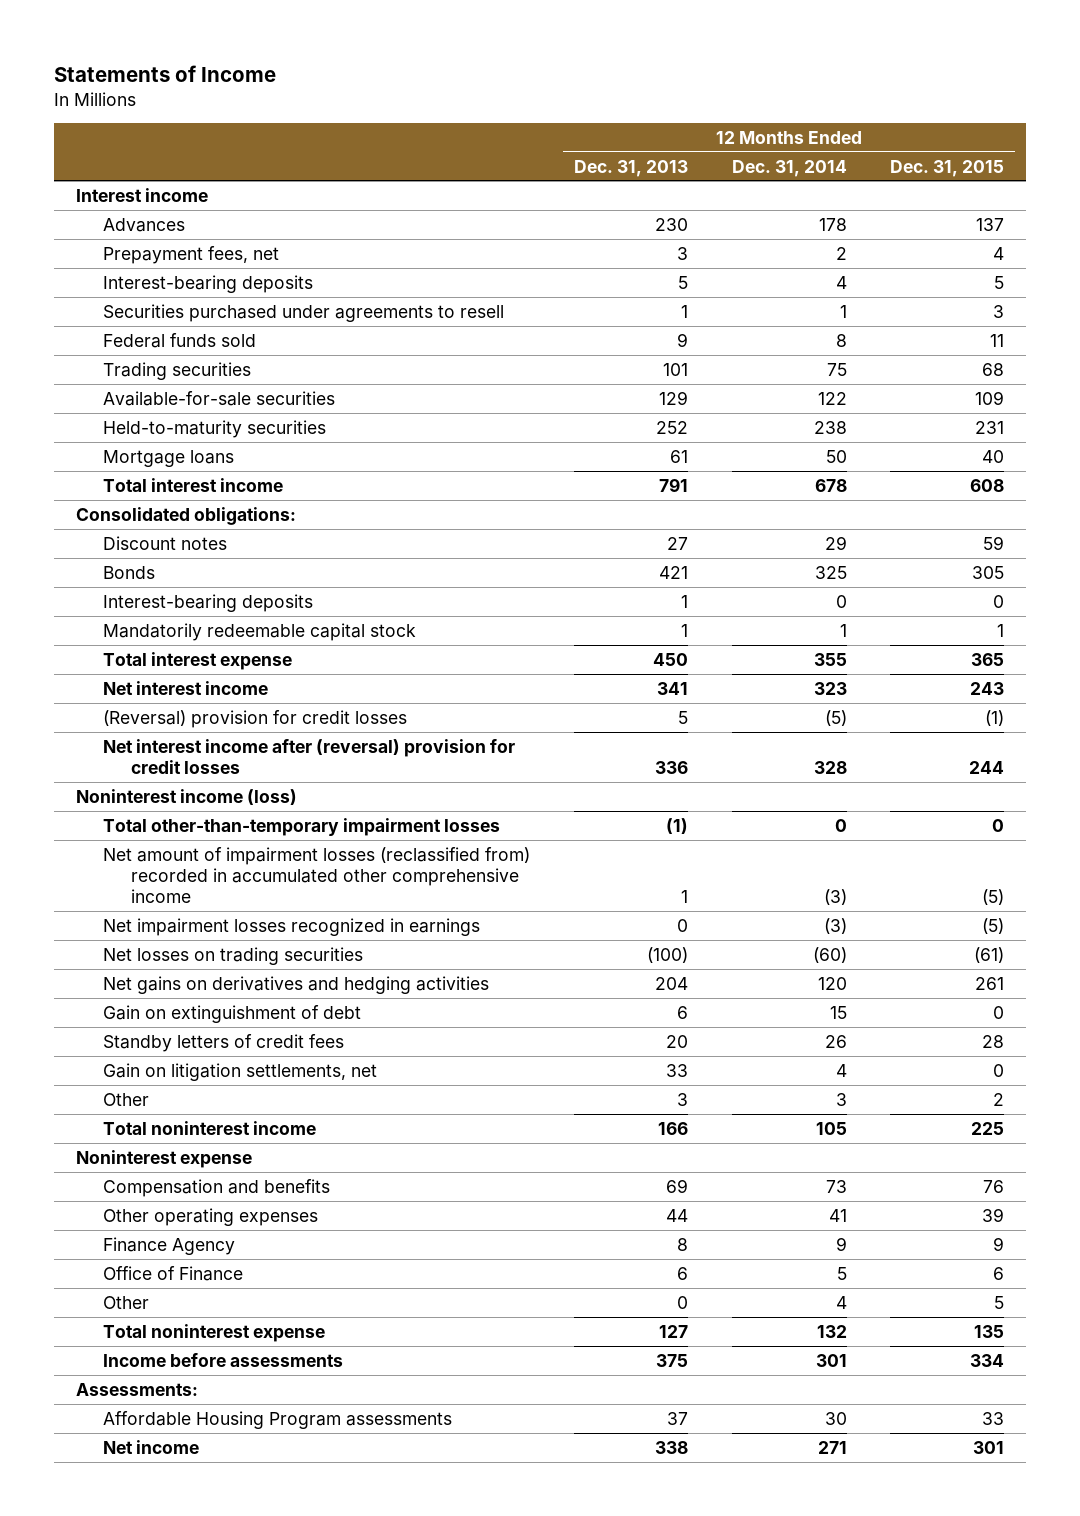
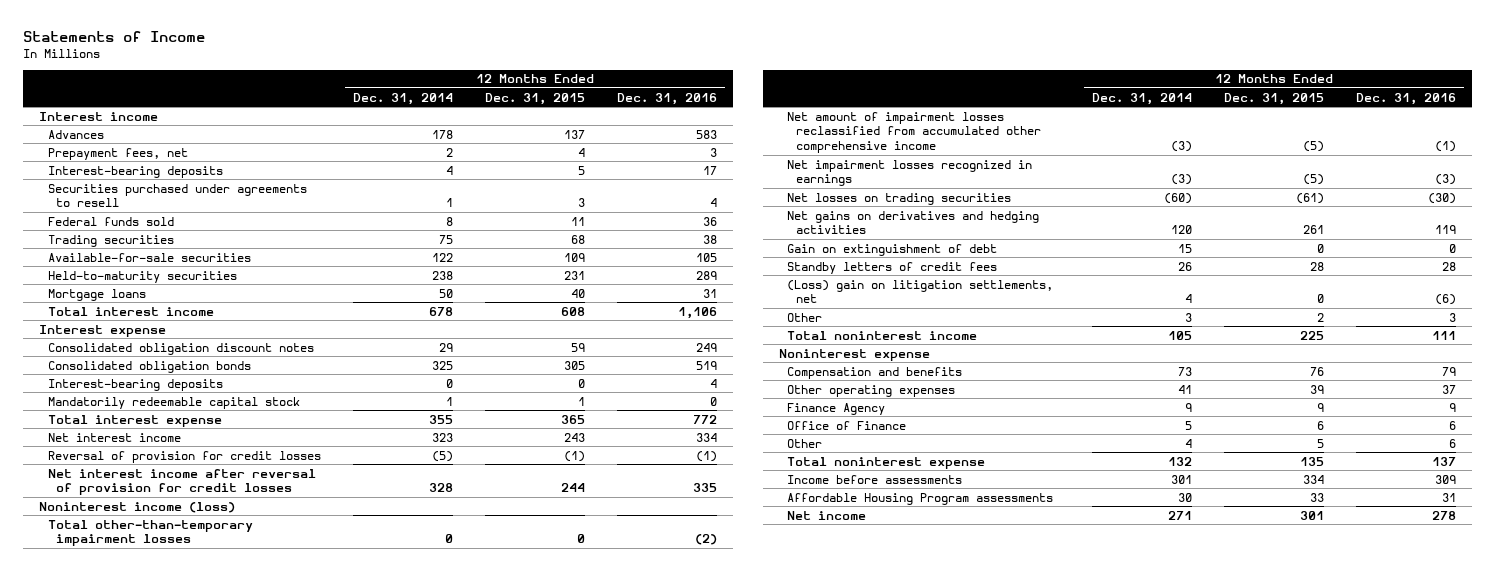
[573,159,688,177] Dec. 31, 2013 -> none
none -> [616,92,717,105] Dec. 31, 2016
[75,506,296,525] Consolidated obligations: -> none
none -> [39,324,167,337] Interest expense
[103,535,228,550] Discount notes -> [47,342,314,355] Consolidated obligation discount notes
[103,565,156,579] Bonds -> [47,360,251,373] Consolidated obligation bonds
[103,709,408,728] (Reversal) provision for credit losses -> [47,450,321,463] Reversal of provision for credit losses
[103,738,516,774] Net interest income after (reversal) provision for credit losses -> [47,468,316,496] Net interest income after reversal of provision for credit losses
[103,846,531,904] Net amount of impairment losses (reclassified from) recorded in accumulated other comprehensive income -> [787,111,1041,154] Net amount of impairment losses reclassified from accumulated other comprehensive income
[103,1062,378,1081] Gain on litigation settlements, net -> [787,279,1054,304] (Loss) gain on litigation settlements, net
[75,1382,198,1396] Assessments: -> none

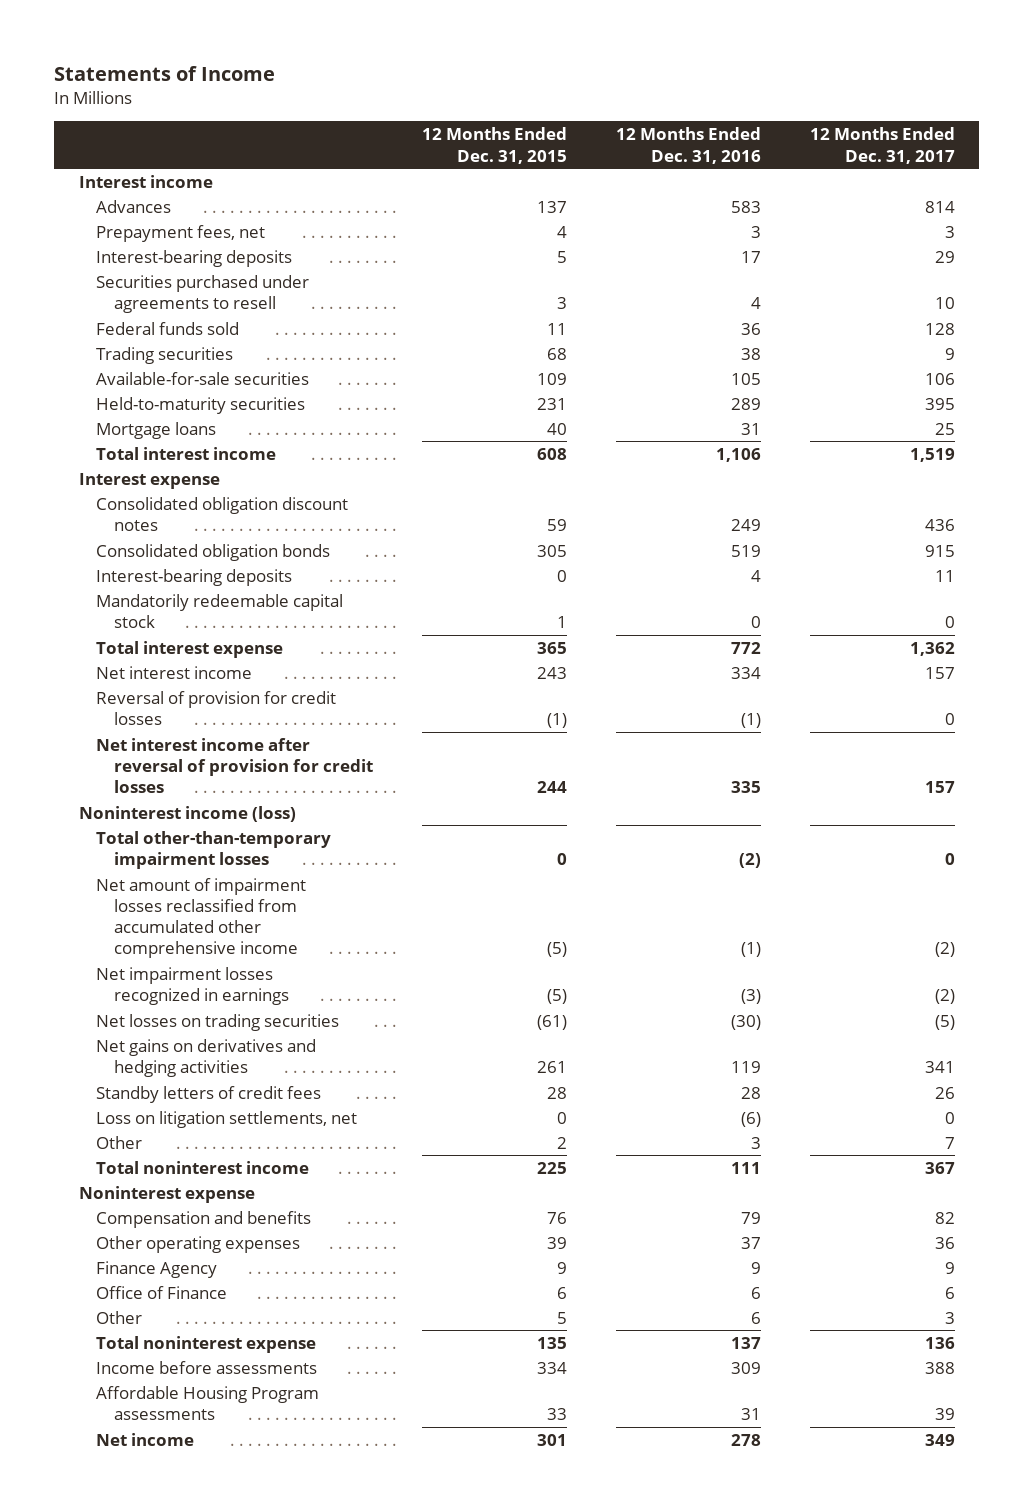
[352,92,453,105] Dec. 31, 2014 -> none
none -> [809,127,955,164] 12 Months Ended Dec. 31, 2017
[787,243,998,256] Gain on extinguishment of debt -> none
[787,279,1054,304] (Loss) gain on litigation settlements, net -> [96,1110,358,1128] Loss on litigation settlements, net

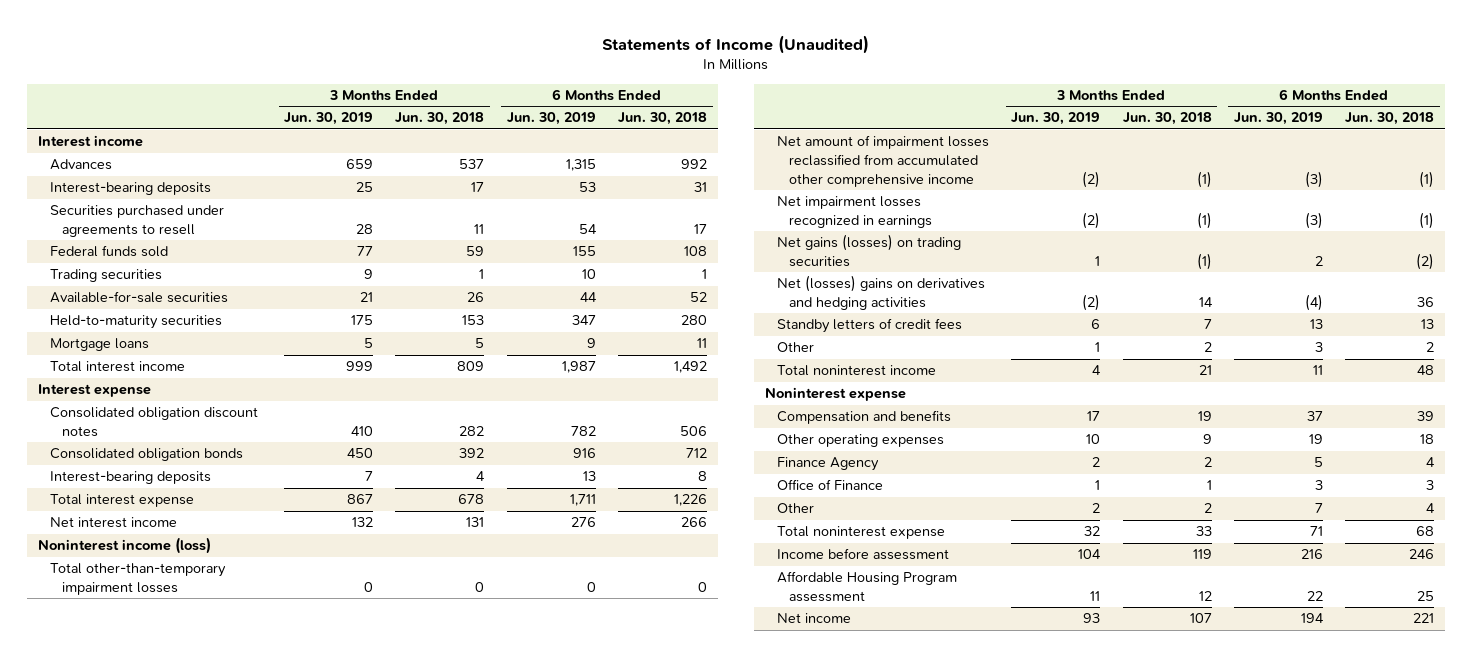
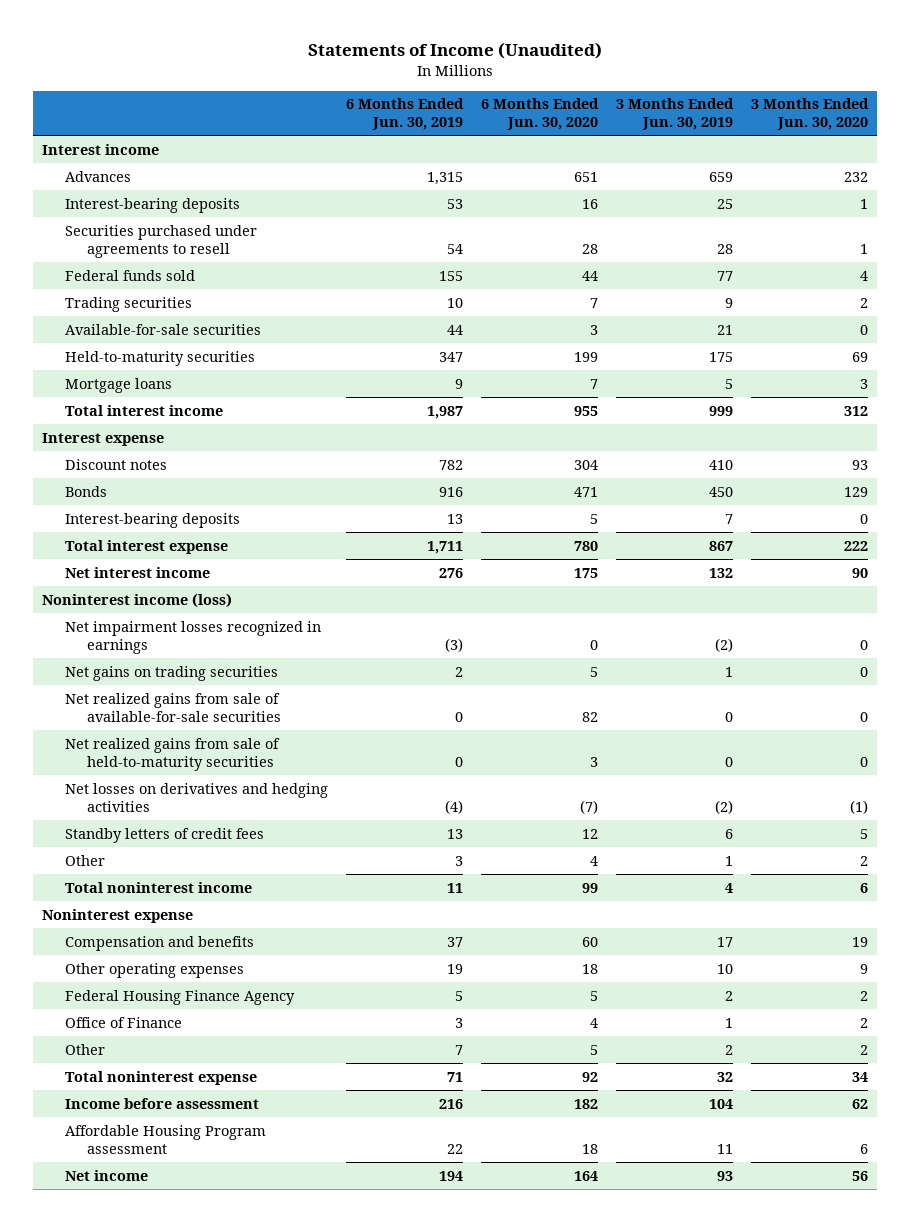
[395,112,485,126] Jun. 30, 2018 -> none
[617,112,707,126] Jun. 30, 2018 -> none
none -> [480,98,599,131] 6 Months Ended Jun. 30, 2020
none -> [751,98,870,131] 3 Months Ended Jun. 30, 2020
[49,407,258,437] Consolidated obligation discount notes -> [64,458,167,470] Discount notes
[49,448,243,462] Consolidated obligation bonds -> [64,485,107,497] Bonds
[49,563,226,595] Total other-than-temporary impairment losses -> none
[777,135,990,187] Net amount of impairment losses reclassified from accumulated other comprehensive income -> none
[777,234,962,267] Net gains (losses) on trading securities -> [64,665,278,681] Net gains on trading securities
none -> [64,692,281,722] Net realized gains from sale of available-for-sale securities
none -> [64,737,280,771] Net realized gains from sale of held-to-maturity securities
[777,275,986,310] Net (losses) gains on derivatives and hedging activities -> [64,782,328,812] Net losses on derivatives and hedging activities
[777,457,880,472] Finance Agency -> [64,989,295,1005] Federal Housing Finance Agency

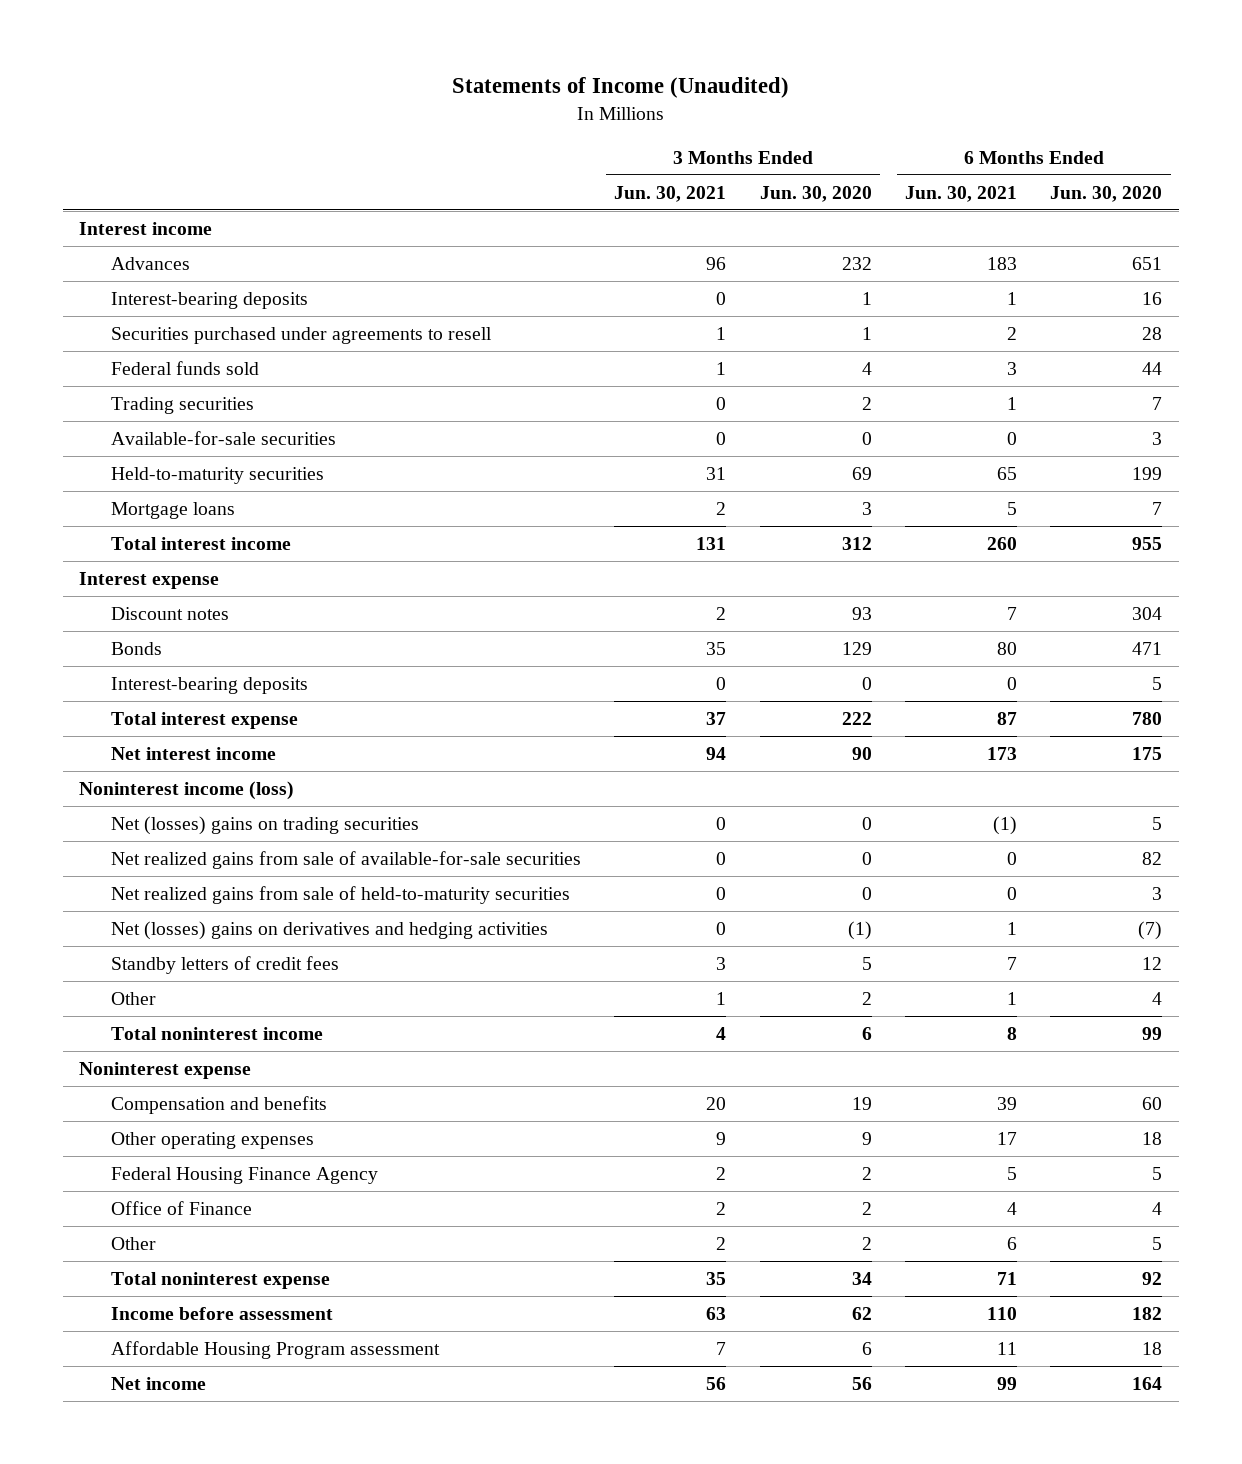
[345,98,464,131] 6 Months Ended Jun. 30, 2019 -> none
[616,98,735,131] 3 Months Ended Jun. 30, 2019 -> none
none -> [614,185,727,202] Jun. 30, 2021
none -> [905,185,1018,202] Jun. 30, 2021
[64,620,321,654] Net impairment losses recognized in earnings -> none
[64,665,278,681] Net gains on trading securities -> [110,815,419,835] Net (losses) gains on trading securities
[64,782,328,812] Net losses on derivatives and hedging activities -> [110,920,548,940] Net (losses) gains on derivatives and hedging activities

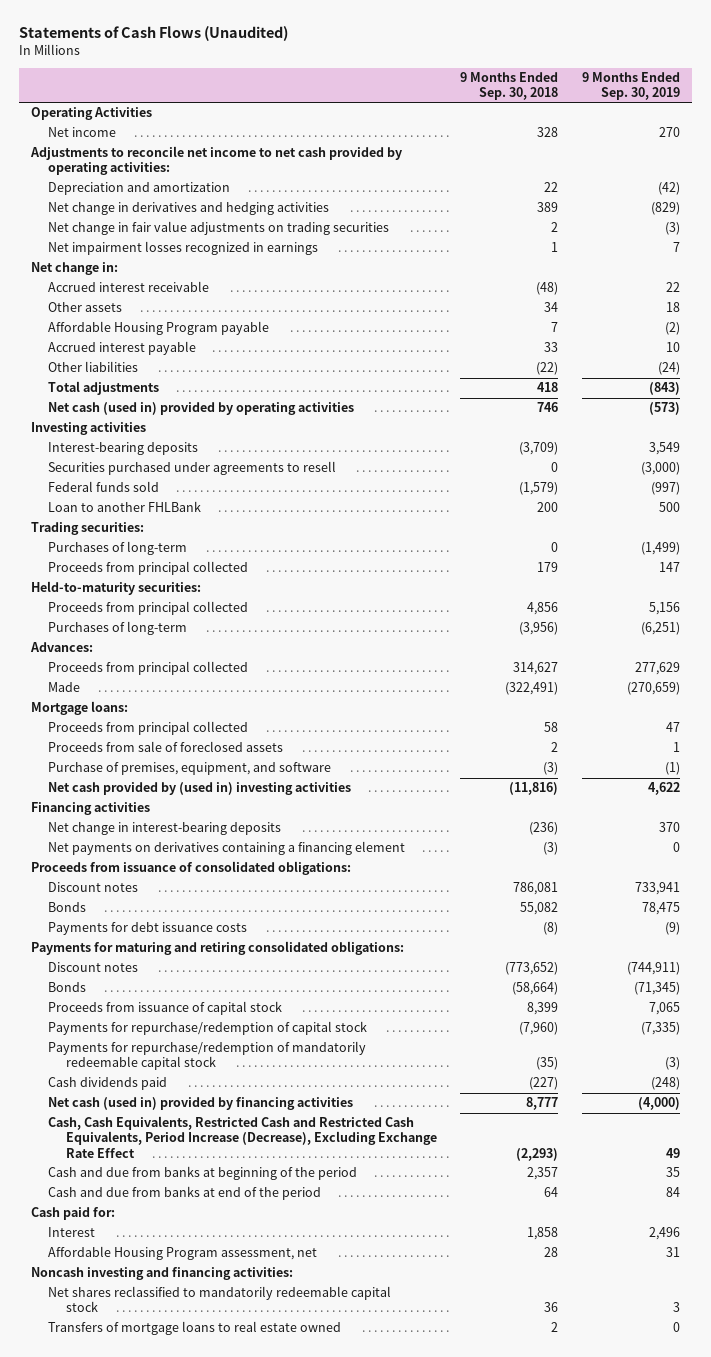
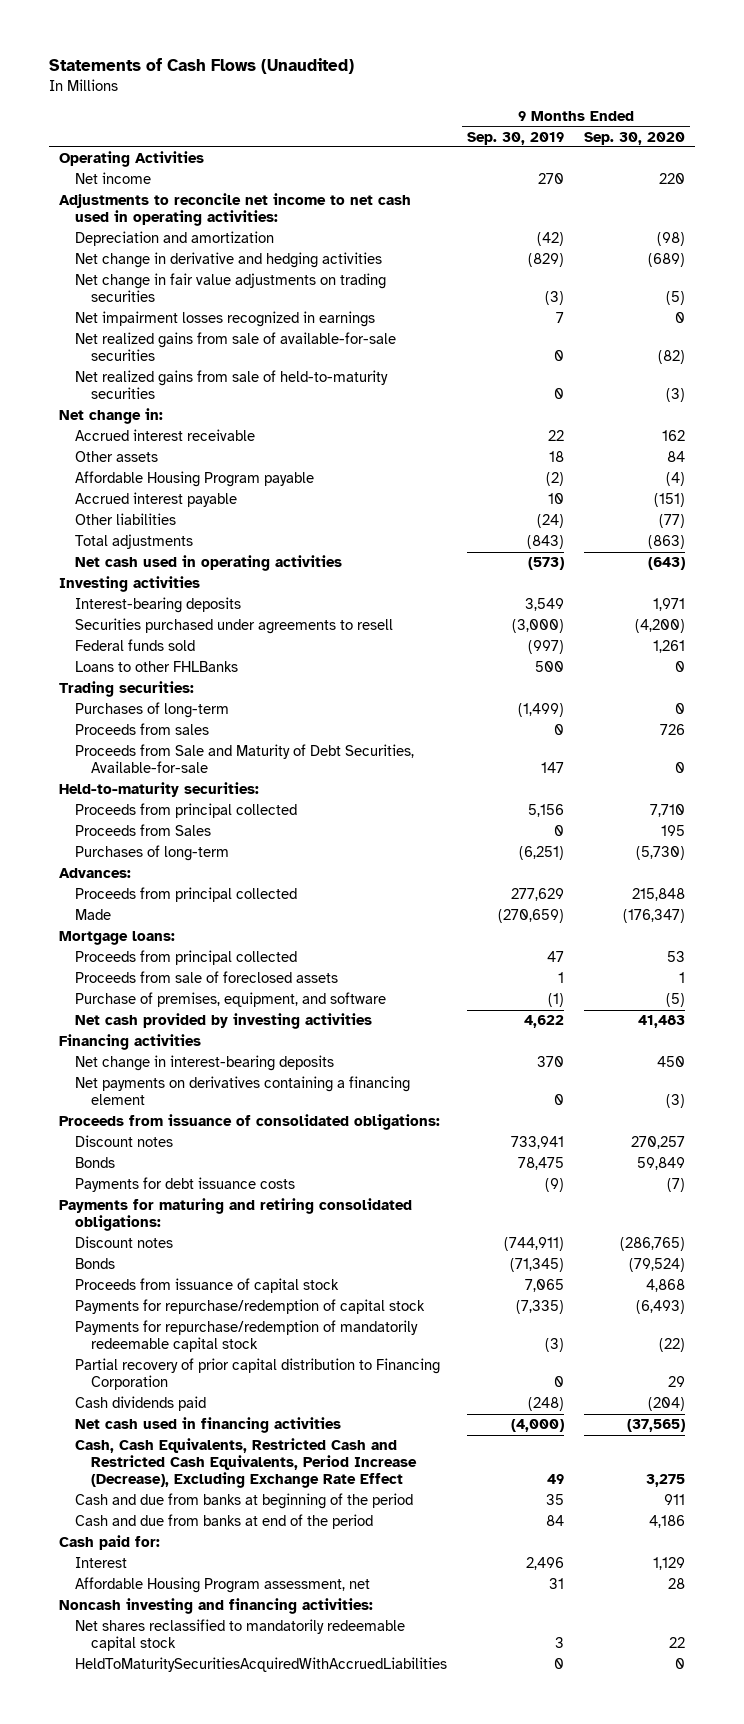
[460,71,559,100] 9 Months Ended Sep. 30, 2018 -> none
none -> [583,131,685,145] Sep. 30, 2020
[29,146,402,176] Adjustments to reconcile net income to net cash provided by operating activities: -> [58,193,411,227] Adjustments to reconcile net income to net cash used in operating activities:
[48,202,330,216] Net change in derivatives and hedging activities -> [74,252,382,269] Net change in derivative and hedging activities
none -> [74,332,396,362] Net realized gains from sale of available-for-sale securities
none -> [74,370,388,400] Net realized gains from sale of held-to-maturity securities
[48,402,355,416] Net cash (used in) provided by operating activities -> [74,555,342,572] Net cash used in operating activities
[48,501,202,513] Loan to another FHLBank -> [74,661,238,673] Loans to other FHLBanks
none -> [74,723,209,736] Proceeds from sales
[48,561,249,576] Proceeds from principal collected -> [74,744,414,774] Proceeds from Sale and Maturity of Debt Securities, Available-for-sale
none -> [74,824,211,837] Proceeds from Sales
[48,782,352,796] Net cash provided by (used in) investing activities -> [74,1013,372,1030] Net cash provided by investing activities
none -> [74,1358,440,1391] Partial recovery of prior capital distribution to Financing Corporation
[48,1097,354,1111] Net cash (used in) provided by financing activities -> [74,1417,341,1434] Net cash used in financing activities
[48,1321,342,1336] Transfers of mortgage loans to real estate owned -> none
none -> [74,1657,447,1673] HeldToMaturitySecuritiesAcquiredWithAccruedLiabilities

